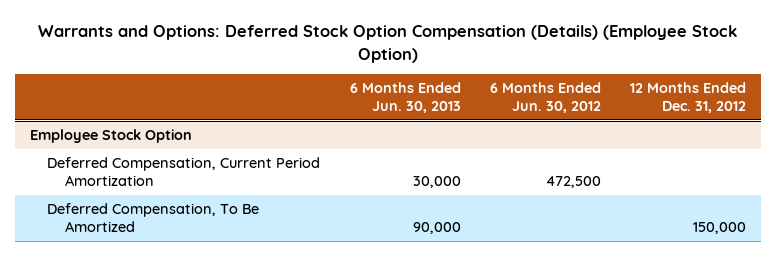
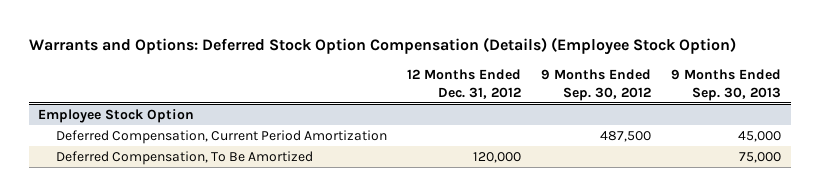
[349,81,461,113] 6 Months Ended Jun. 30, 2013 -> none
[489,81,601,113] 6 Months Ended Jun. 30, 2012 -> none
none -> [540,69,651,101] 9 Months Ended Sep. 30, 2012
none -> [670,69,781,101] 9 Months Ended Sep. 30, 2013
[693,221,747,234] 150,000 -> [472,151,521,163] 120,000

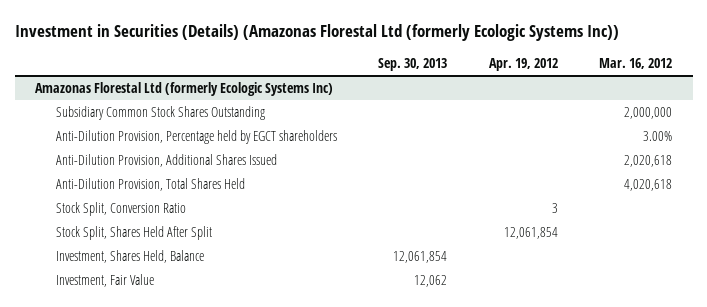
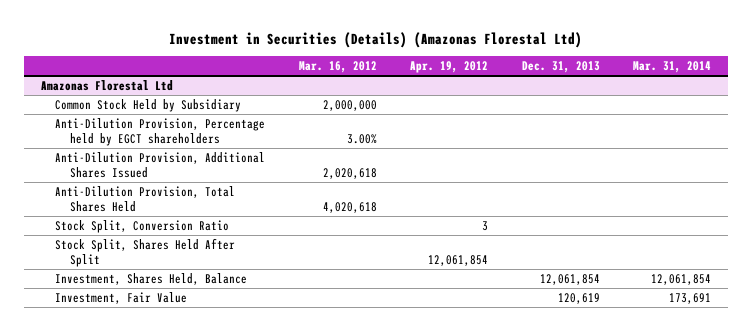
[14,23,619,41] Investment in Securities (Details) (Amazonas Florestal Ltd (formerly Ecologic Systems Inc)) -> [169,31,583,48] Investment in Securities (Details) (Amazonas Florestal Ltd)
[378,58,448,72] Sep. 30, 2013 -> none
none -> [521,61,600,74] Dec. 31, 2013
none -> [633,61,712,74] Mar. 31, 2014
[55,106,265,121] Subsidiary Common Stock Shares Outstanding -> none
[35,82,334,97] Amazonas Florestal Ltd (formerly Ecologic Systems Inc) -> [40,79,173,91] Amazonas Florestal Ltd
none -> [55,98,242,112] Common Stock Held by Subsidiary

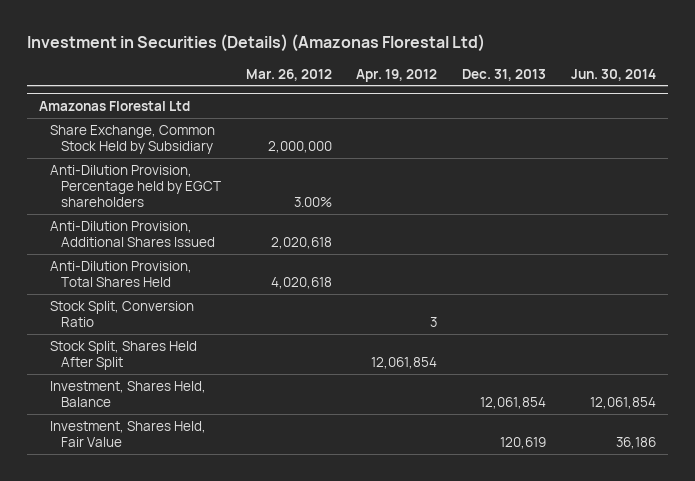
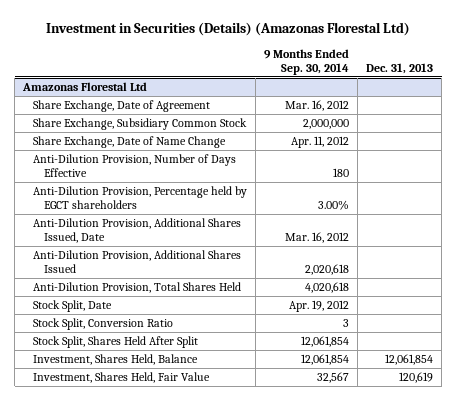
[245,68,332,81] Mar. 26, 2012 -> none
[356,68,438,82] Apr. 19, 2012 -> none
[571,68,657,81] Jun. 30, 2014 -> none
none -> [264,49,350,75] 9 Months Ended Sep. 30, 2014
none -> [33,100,211,113] Share Exchange, Date of Agreement
[49,124,215,154] Share Exchange, Common Stock Held by Subsidiary -> [33,118,248,131] Share Exchange, Subsidiary Common Stock
none -> [33,136,227,149] Share Exchange, Date of Name Change
none -> [33,154,237,177] Anti-Dilution Provision, Number of Days Effective
none -> [33,218,242,243] Anti-Dilution Provision, Additional Shares Issued, Date
none -> [33,300,113,313] Stock Split, Date

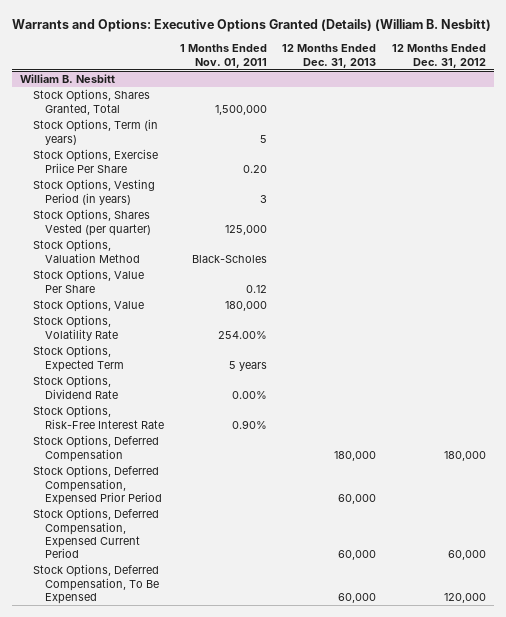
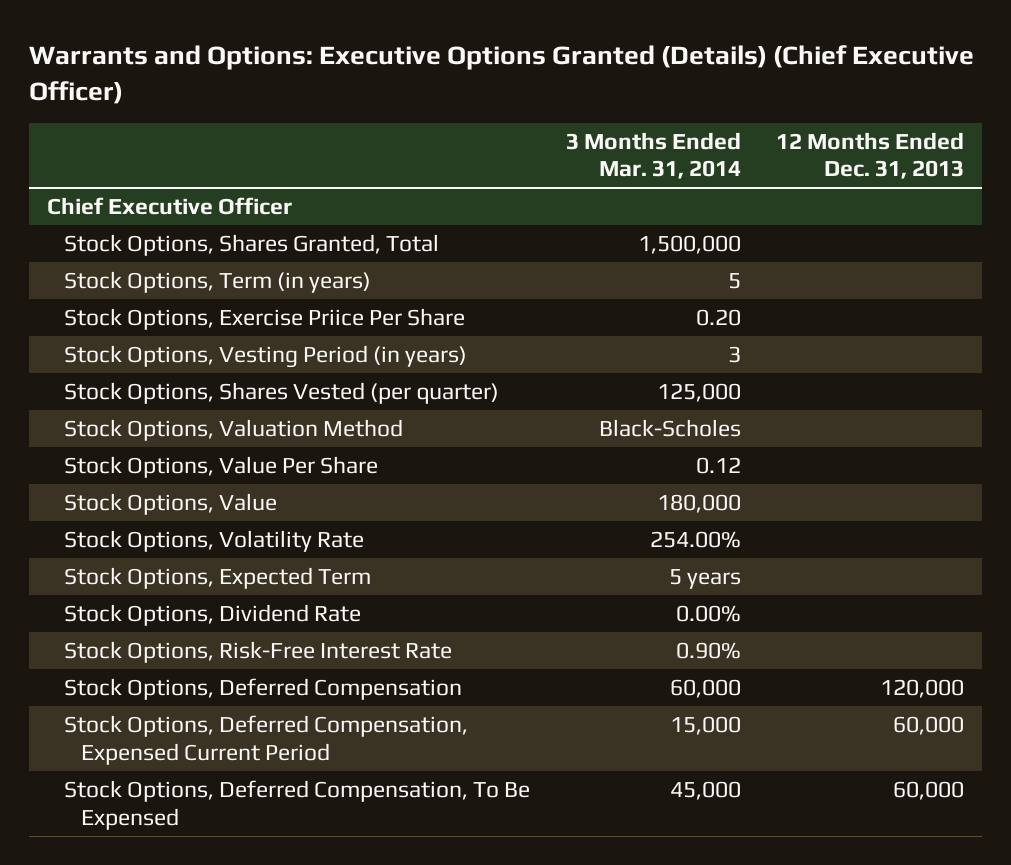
[12,19,492,33] Warrants and Options: Executive Options Granted (Details) (William B. Nesbitt) -> [28,45,974,104] Warrants and Options: Executive Options Granted (Details) (Chief Executive Officer)
[179,44,267,68] 1 Months Ended Nov. 01, 2011 -> none
[392,44,487,68] 12 Months Ended Dec. 31, 2012 -> none
none -> [565,131,741,180] 3 Months Ended Mar. 31, 2014
[19,74,115,84] William B. Nesbitt -> [46,196,292,215] Chief Executive Officer
[32,465,163,505] Stock Options, Deferred Compensation, Expensed Prior Period -> none
[334,450,377,461] 180,000 -> [880,678,965,698] 120,000

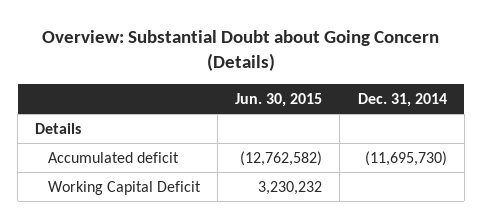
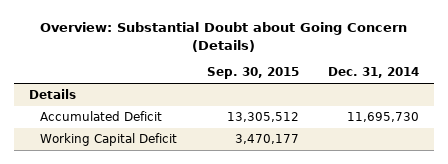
[235,93,323,108] Jun. 30, 2015 -> none
none -> [206,67,299,80] Sep. 30, 2015
[47,151,179,163] Accumulated deficit -> [40,111,163,122] Accumulated Deficit
[364,150,447,166] (11,695,730) -> [347,112,420,123] 11,695,730

